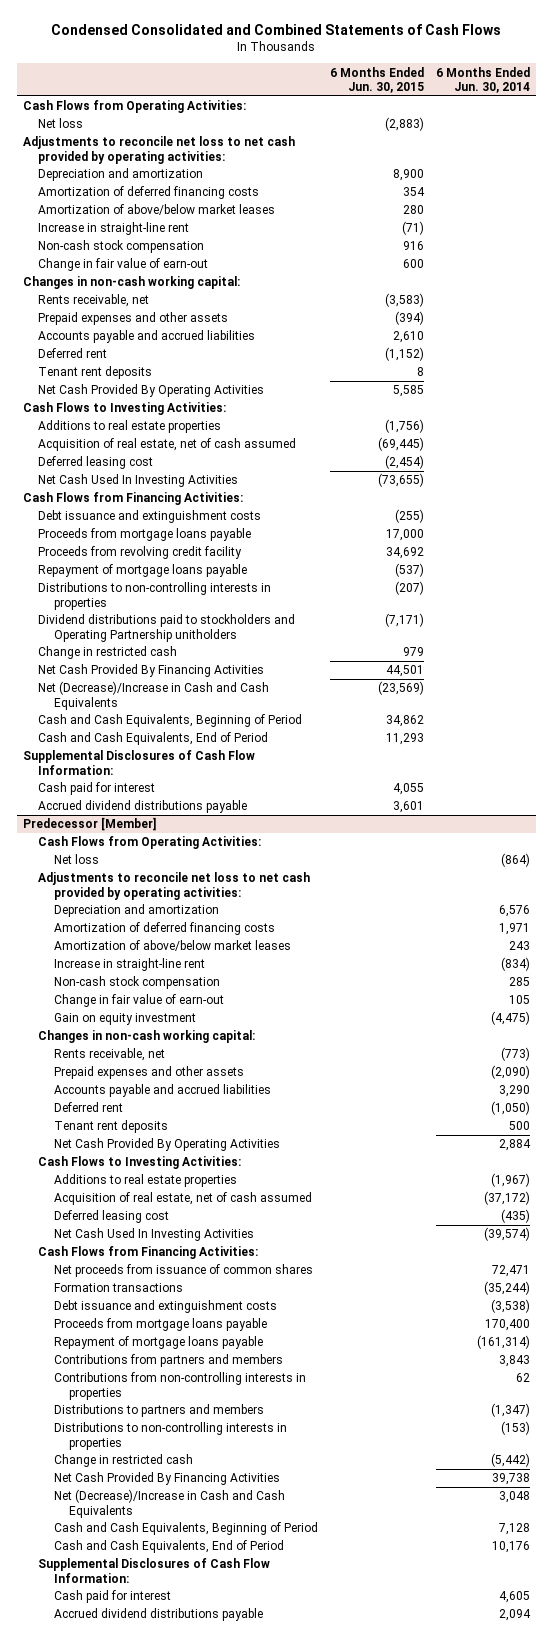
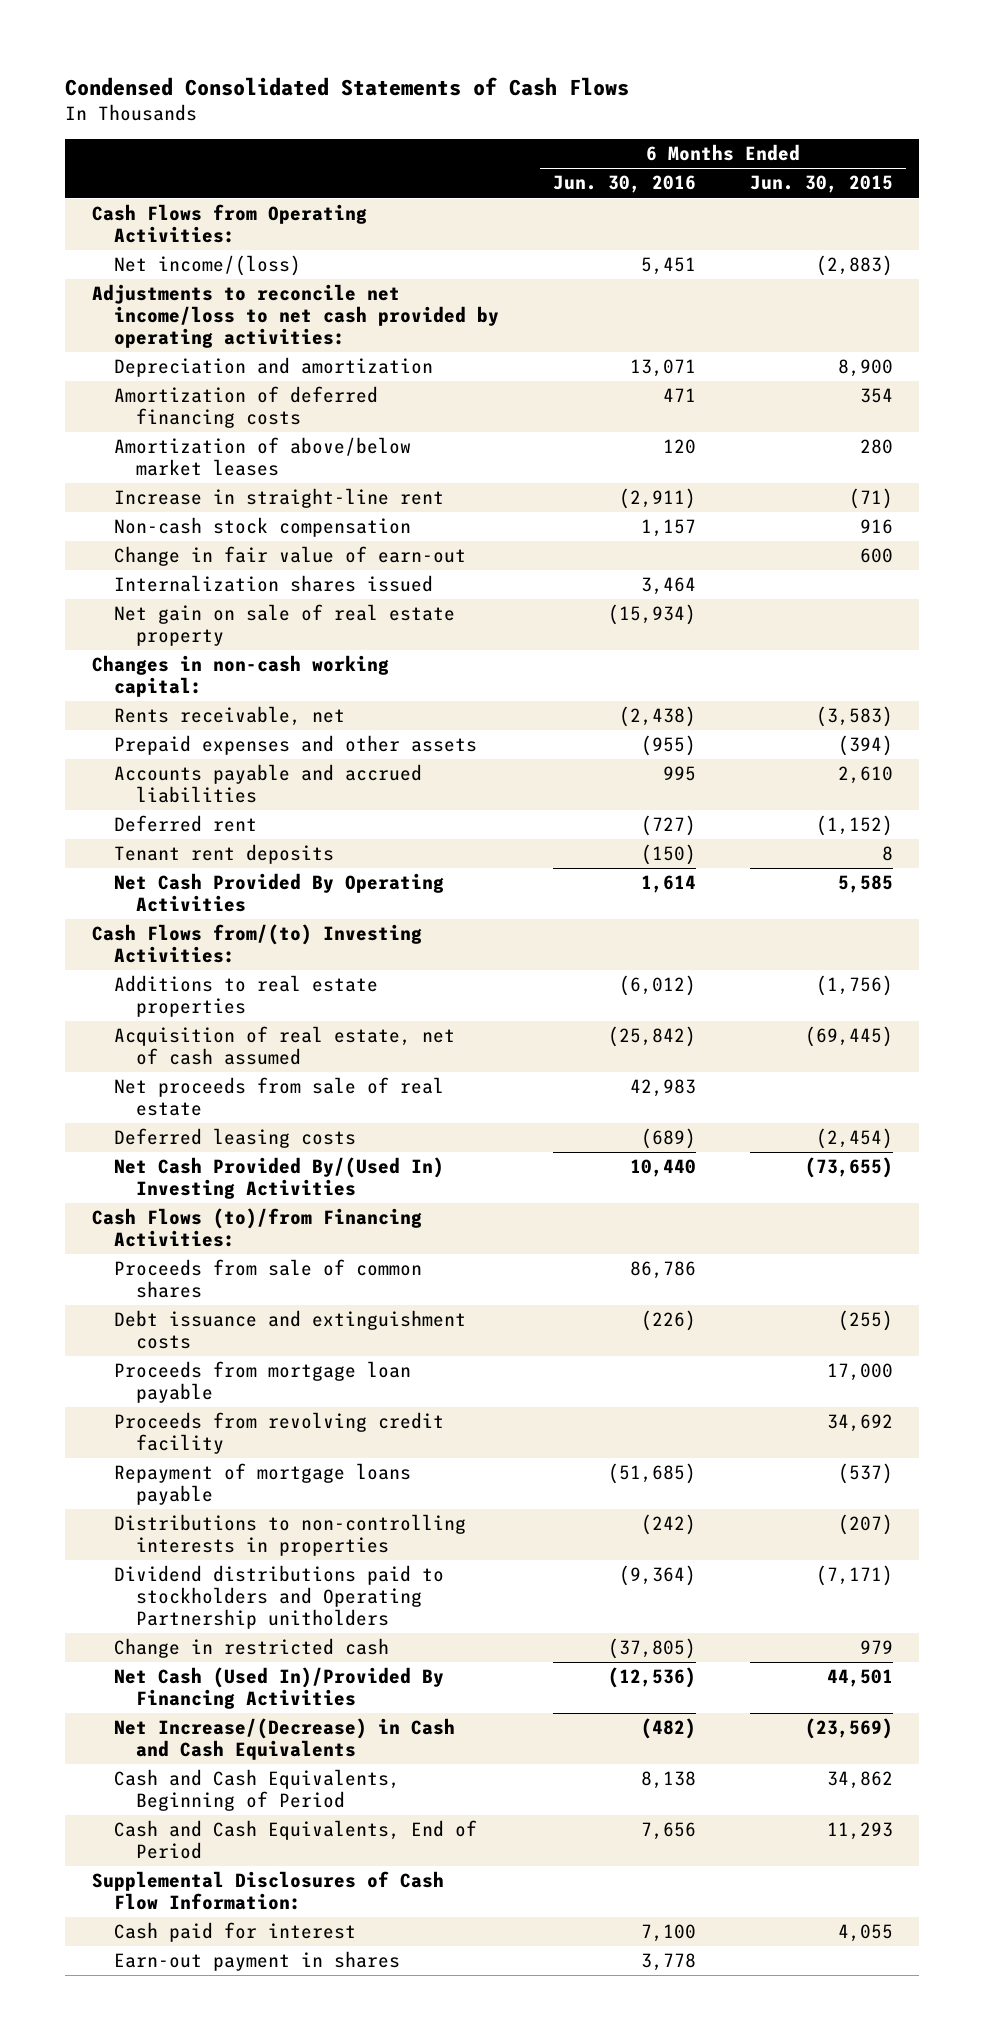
[51,24,502,36] Condensed Consolidated and Combined Statements of Cash Flows -> [65,76,630,96] Condensed Consolidated Statements of Cash Flows
[435,66,530,94] 6 Months Ended Jun. 30, 2014 -> none
none -> [552,175,696,194] Jun. 30, 2016
[38,118,84,129] Net loss -> [114,255,302,277] Net income/(loss)
[22,136,295,164] Adjustments to reconcile net loss to net cash provided by operating activities: -> [92,284,500,349] Adjustments to reconcile net income/loss to net cash provided by operating activities:
none -> [114,575,434,593] Internalization shares issued
none -> [114,604,456,647] Net gain on sale of real estate property
[22,402,226,416] Cash Flows to Investing Activities: -> [92,924,423,964] Cash Flows from/(to) Investing Activities:
none -> [114,1077,445,1117] Net proceeds from sale of real estate
[38,456,154,470] Deferred leasing cost -> [114,1128,357,1149] Deferred leasing costs
[38,474,239,488] Net Cash Used In Investing Activities -> [114,1157,445,1200] Net Cash Provided By/(Used In) Investing Activities
[22,492,243,506] Cash Flows from Financing Activities: -> [92,1208,423,1248] Cash Flows (to)/from Financing Activities:
none -> [114,1259,423,1299] Proceeds from sale of common shares
[38,528,252,542] Proceeds from mortgage loans payable -> [114,1361,412,1404] Proceeds from mortgage loan payable
[38,664,265,678] Net Cash Provided By Financing Activities -> [114,1667,445,1710] Net Cash (Used In)/Provided By Financing Activities
[38,681,270,710] Net (Decrease)/Increase in Cash and Cash Equivalents -> [114,1718,456,1761] Net Increase/(Decrease) in Cash and Cash Equivalents
[38,800,248,814] Accrued dividend distributions payable -> none
[22,817,156,832] Predecessor [Member] -> none
[38,836,262,850] Cash Flows from Operating Activities: -> none
[53,854,99,865] Net loss -> none
[38,872,311,900] Adjustments to reconcile net loss to net cash provided by operating activities: -> none
[53,904,219,918] Depreciation and amortization -> none
[53,922,275,936] Amortization of deferred financing costs -> none
[53,940,291,952] Amortization of above/below market leases -> none
[53,958,205,972] Increase in straight-line rent -> none
[53,976,220,990] Non-cash stock compensation -> none
[53,994,224,1008] Change in fair value of earn-out -> none
[53,1013,196,1026] Gain on equity investment -> none
[38,1030,256,1044] Changes in non-cash working capital: -> none
[53,1048,165,1062] Rents receivable, net -> none
[53,1066,244,1080] Prepaid expenses and other assets -> none
[53,1084,271,1098] Accounts payable and accrued liabilities -> none
[53,1102,123,1113] Deferred rent -> none
[53,1120,168,1134] Tenant rent deposits -> none
[53,1138,280,1152] Net Cash Provided By Operating Activities -> none
[38,1156,242,1170] Cash Flows to Investing Activities: -> none
[53,1174,237,1188] Additions to real estate properties -> none
[53,1192,312,1206] Acquisition of real estate, net of cash assumed -> none
[53,1210,169,1224] Deferred leasing cost -> none
[53,1228,254,1242] Net Cash Used In Investing Activities -> none
[38,1246,259,1260] Cash Flows from Financing Activities: -> none
[53,1264,313,1278] Net proceeds from issuance of common shares -> none
[53,1283,183,1293] Formation transactions -> none
[53,1300,277,1314] Debt issuance and extinguishment costs -> none
[53,1318,267,1332] Proceeds from mortgage loans payable -> none
[53,1336,263,1350] Repayment of mortgage loans payable -> none
[53,1354,283,1368] Contributions from partners and members -> none
[53,1372,306,1400] Contributions from non-controlling interests in properties -> none
[53,1404,264,1418] Distributions to partners and members -> none
[53,1422,287,1450] Distributions to non-controlling interests in properties -> none
[53,1454,193,1468] Change in restricted cash -> none
[53,1472,280,1486] Net Cash Provided By Financing Activities -> none
[53,1489,285,1518] Net (Decrease)/Increase in Cash and Cash Equivalents -> none
[53,1522,318,1536] Cash and Cash Equivalents, Beginning of Period -> none
[53,1540,284,1554] Cash and Cash Equivalents, End of Period -> none
[38,1558,271,1583] Supplemental Disclosures of Cash Flow Information: -> none
[53,1590,171,1604] Cash paid for interest -> none
[53,1608,263,1622] Accrued dividend distributions payable -> none
none -> [114,1951,401,1972] Earn-out payment in shares

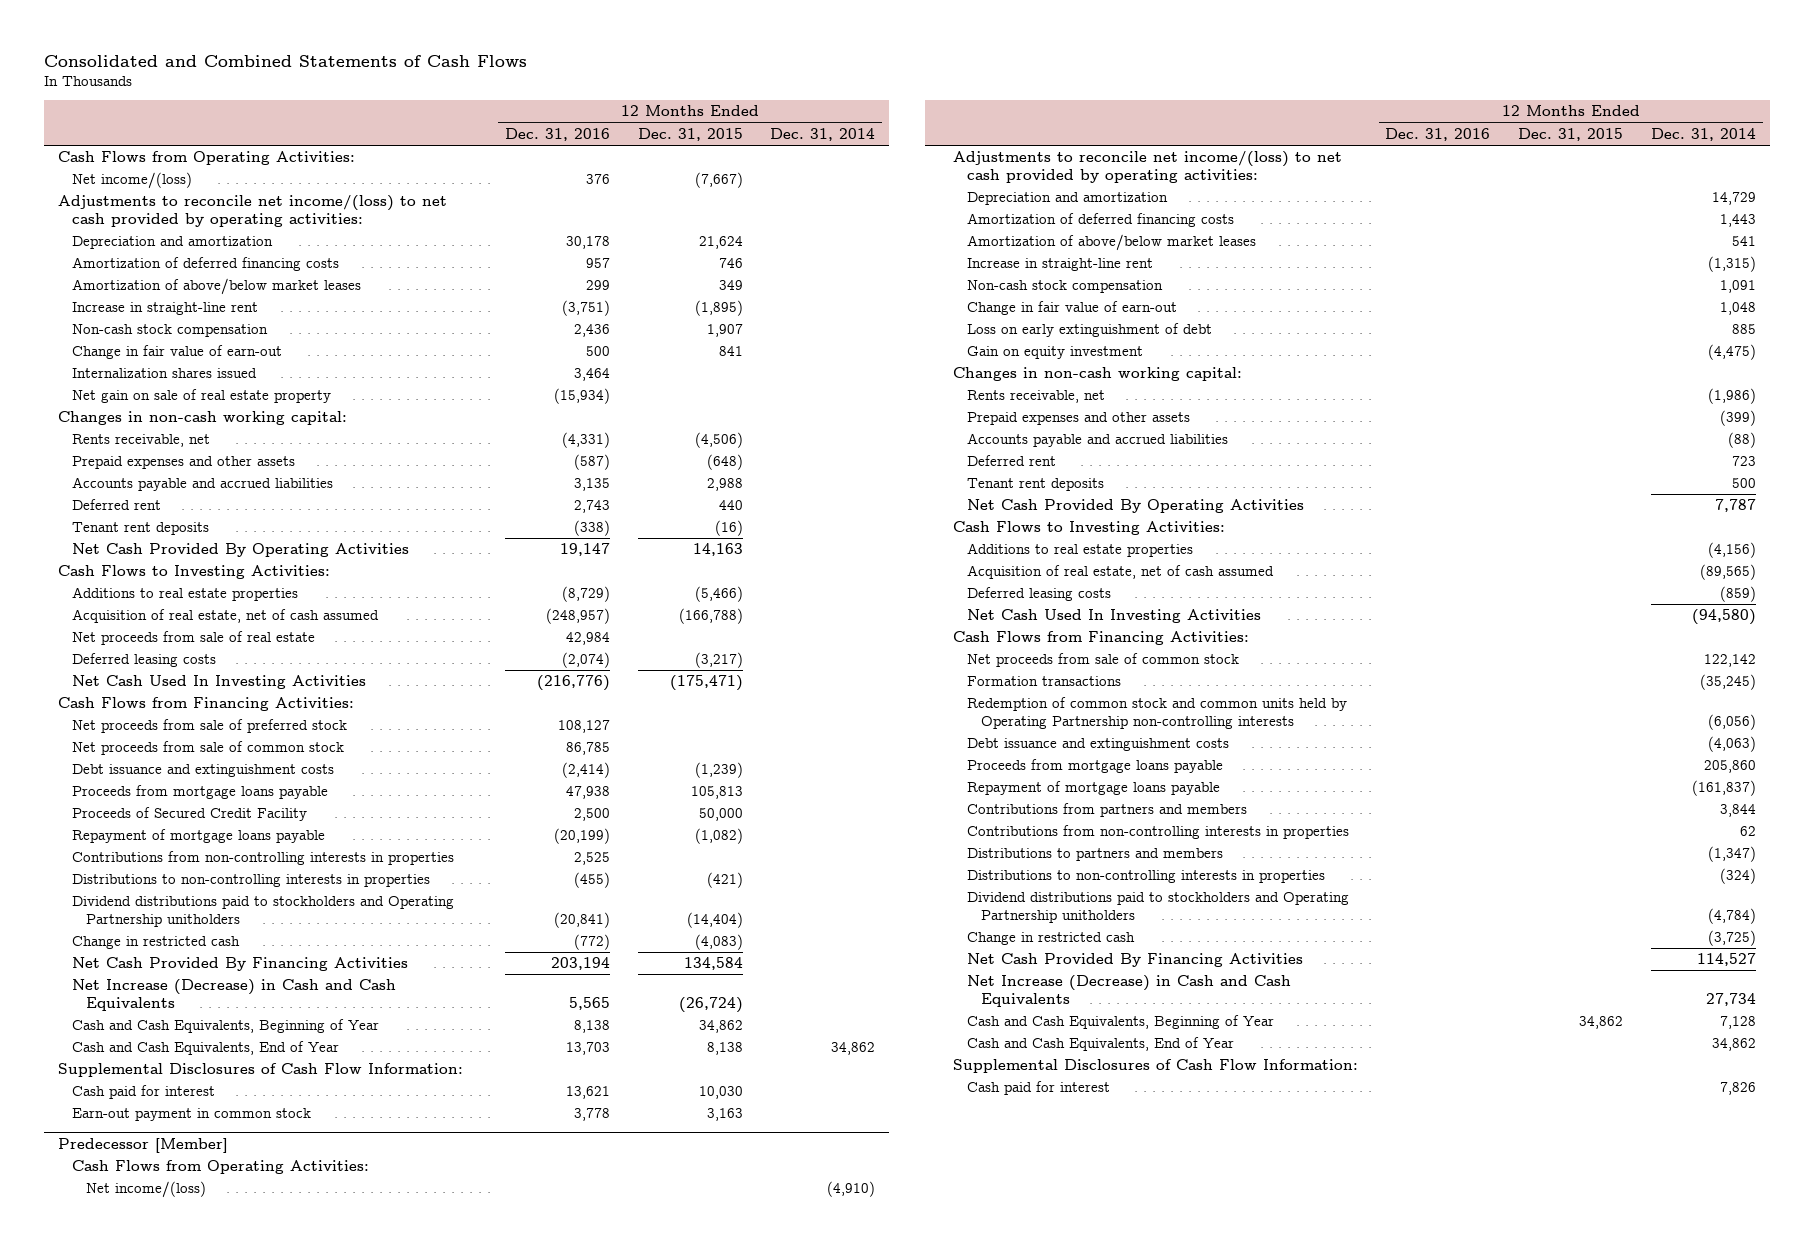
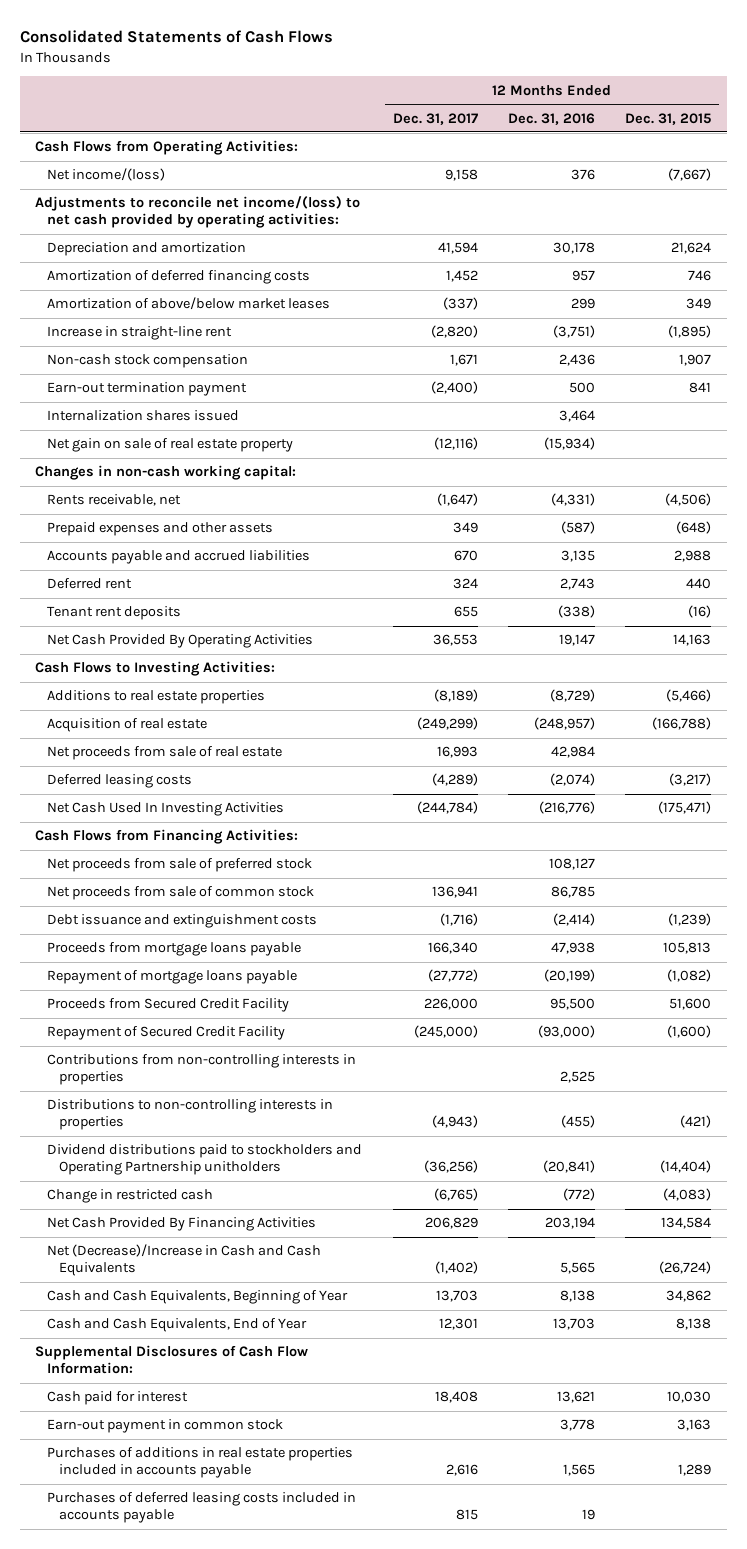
[44,54,528,67] Consolidated and Combined Statements of Cash Flows -> [20,30,334,44] Consolidated Statements of Cash Flows
[770,127,876,141] Dec. 31, 2014 -> none
none -> [392,112,478,125] Dec. 31, 2017
[72,345,283,360] Change in fair value of earn-out -> [47,382,248,397] Earn-out termination payment
[72,609,380,624] Acquisition of real estate, net of cash assumed -> [47,718,208,733] Acquisition of real estate
[72,807,308,822] Proceeds of Secured Credit Facility -> none
none -> [47,998,290,1013] Proceeds from Secured Credit Facility
none -> [47,1026,286,1041] Repayment of Secured Credit Facility
[72,979,397,1011] Net Increase (Decrease) in Cash and Cash Equivalents -> [47,1244,322,1277] Net (Decrease)/Increase in Cash and Cash Equivalents
[58,1137,229,1153] Predecessor [Member] -> none
[72,1160,370,1175] Cash Flows from Operating Activities: -> none
[86,1181,207,1199] Net income/(loss) -> none
[952,151,1342,183] Adjustments to reconcile net income/(loss) to net cash provided by operating activities: -> none
[966,192,1168,206] Depreciation and amortization -> none
[966,213,1234,228] Amortization of deferred financing costs -> none
[966,234,1256,252] Amortization of above/below market leases -> none
[966,258,1153,272] Increase in straight-line rent -> none
[966,280,1163,294] Non-cash stock compensation -> none
[966,301,1177,316] Change in fair value of earn-out -> none
[966,323,1212,338] Loss on early extinguishment of debt -> none
[966,346,1143,360] Gain on equity investment -> none
[952,367,1242,382] Changes in non-cash working capital: -> none
[966,390,1105,404] Rents receivable, net -> none
[966,412,1190,426] Prepaid expenses and other assets -> none
[966,433,1228,448] Accounts payable and accrued liabilities -> none
[966,455,1056,467] Deferred rent -> none
[966,478,1104,492] Tenant rent deposits -> none
[966,499,1304,514] Net Cash Provided By Operating Activities -> none
[952,521,1225,536] Cash Flows to Investing Activities: -> none
[966,543,1193,558] Additions to real estate properties -> none
[966,565,1274,580] Acquisition of real estate, net of cash assumed -> none
[966,587,1111,602] Deferred leasing costs -> none
[966,609,1261,624] Net Cash Used In Investing Activities -> none
[952,631,1249,646] Cash Flows from Financing Activities: -> none
[966,653,1239,668] Net proceeds from sale of common stock -> none
[966,676,1121,687] Formation transactions -> none
[966,697,1347,729] Redemption of common stock and common units held by Operating Partnership non-controlling interests -> none
[966,738,1229,752] Debt issuance and extinguishment costs -> none
[966,759,1223,774] Proceeds from mortgage loans payable -> none
[966,781,1220,796] Repayment of mortgage loans payable -> none
[966,803,1247,818] Contributions from partners and members -> none
[966,825,1349,840] Contributions from non-controlling interests in properties -> none
[966,848,1223,862] Distributions to partners and members -> none
[966,870,1325,884] Distributions to non-controlling interests in properties -> none
[966,892,1349,923] Dividend distributions paid to stockholders and Operating Partnership unitholders -> none
[966,932,1135,946] Change in restricted cash -> none
[966,953,1303,968] Net Cash Provided By Financing Activities -> none
[966,975,1291,1007] Net Increase (Decrease) in Cash and Cash Equivalents -> none
[966,1015,1274,1030] Cash and Cash Equivalents, Beginning of Year -> none
[966,1037,1234,1052] Cash and Cash Equivalents, End of Year -> none
[952,1059,1358,1074] Supplemental Disclosures of Cash Flow Information: -> none
[966,1081,1110,1096] Cash paid for interest -> none
none -> [47,1447,354,1479] Purchases of additions in real estate properties included in accounts payable
none -> [47,1492,357,1524] Purchases of deferred leasing costs included in accounts payable

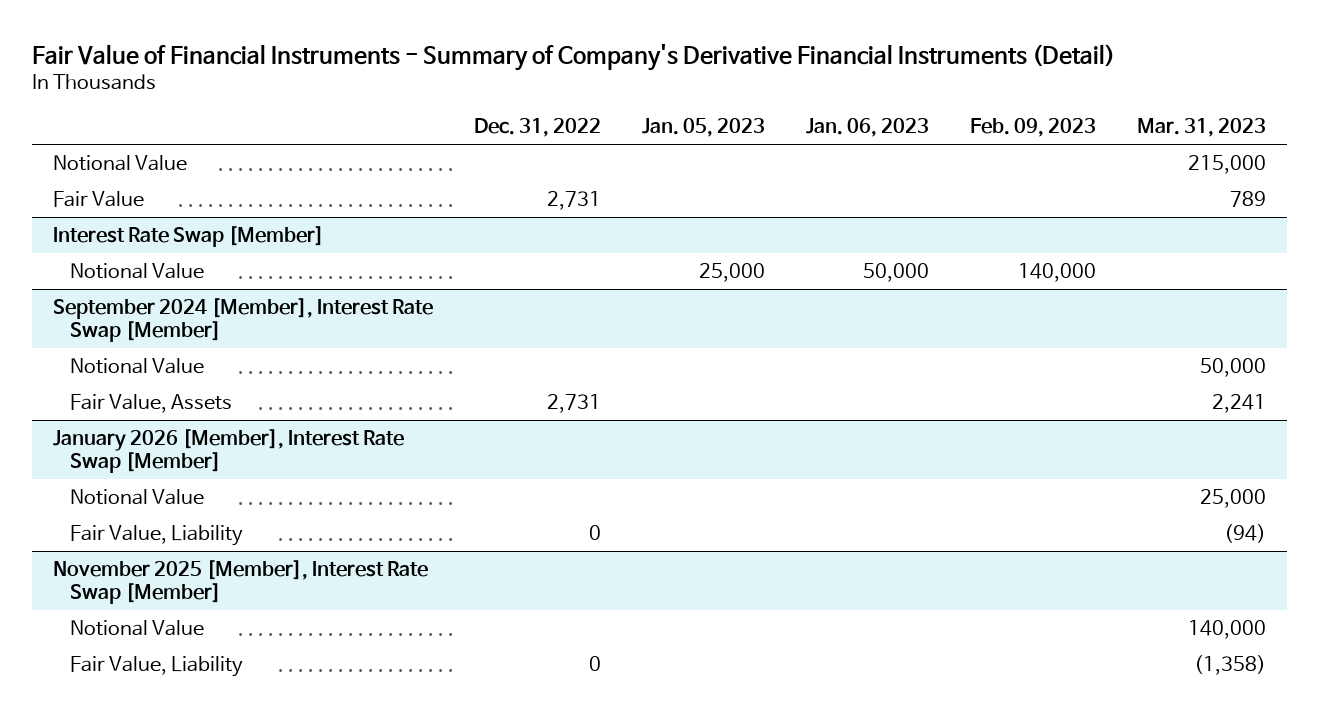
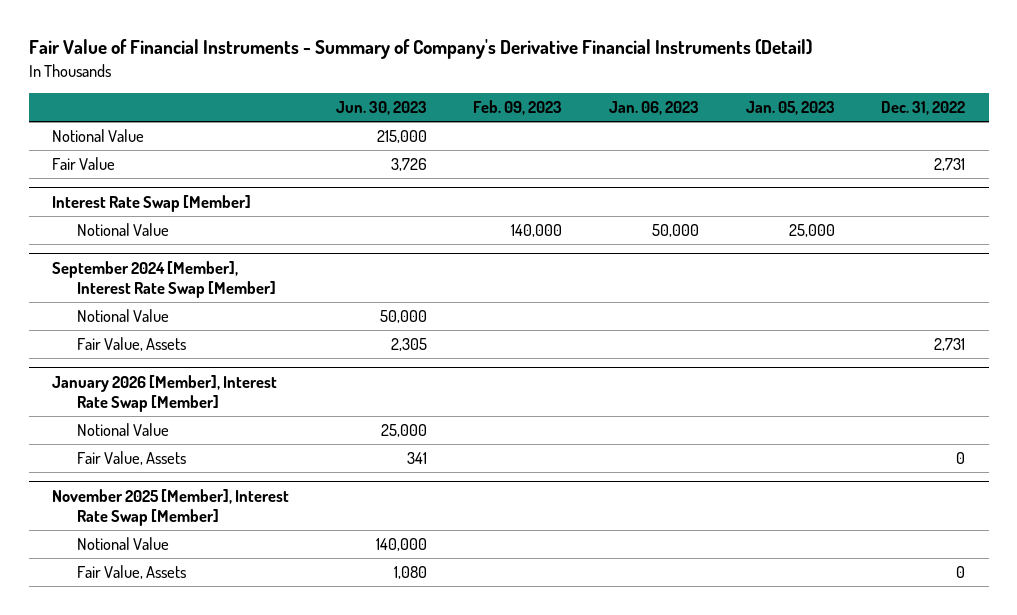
[1137,118,1267,138] Mar. 31, 2023 -> none
none -> [335,101,427,116] Jun. 30, 2023
[70,525,244,547] Fair Value, Liability -> [77,450,187,465] Fair Value, Assets
[70,656,244,678] Fair Value, Liability -> [77,564,187,579] Fair Value, Assets

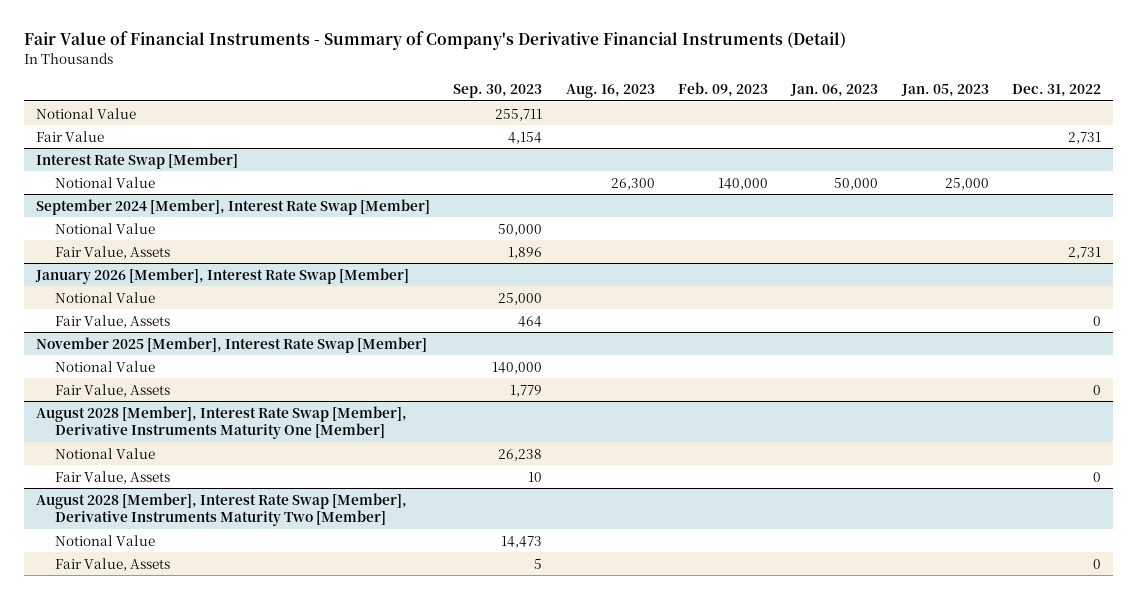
[335,101,427,116] Jun. 30, 2023 -> none
none -> [453,84,543,99] Sep. 30, 2023
none -> [565,84,655,99] Aug. 16, 2023
none -> [35,405,407,440] August 2028 [Member], Interest Rate Swap [Member], Derivative Instruments Maturity One [Member]
none -> [54,447,155,459] Notional Value
none -> [54,470,170,484] Fair Value, Assets
none -> [35,492,407,527] August 2028 [Member], Interest Rate Swap [Member], Derivative Instruments Maturity Two [Member]
none -> [54,534,155,546] Notional Value
none -> [54,557,170,571] Fair Value, Assets

